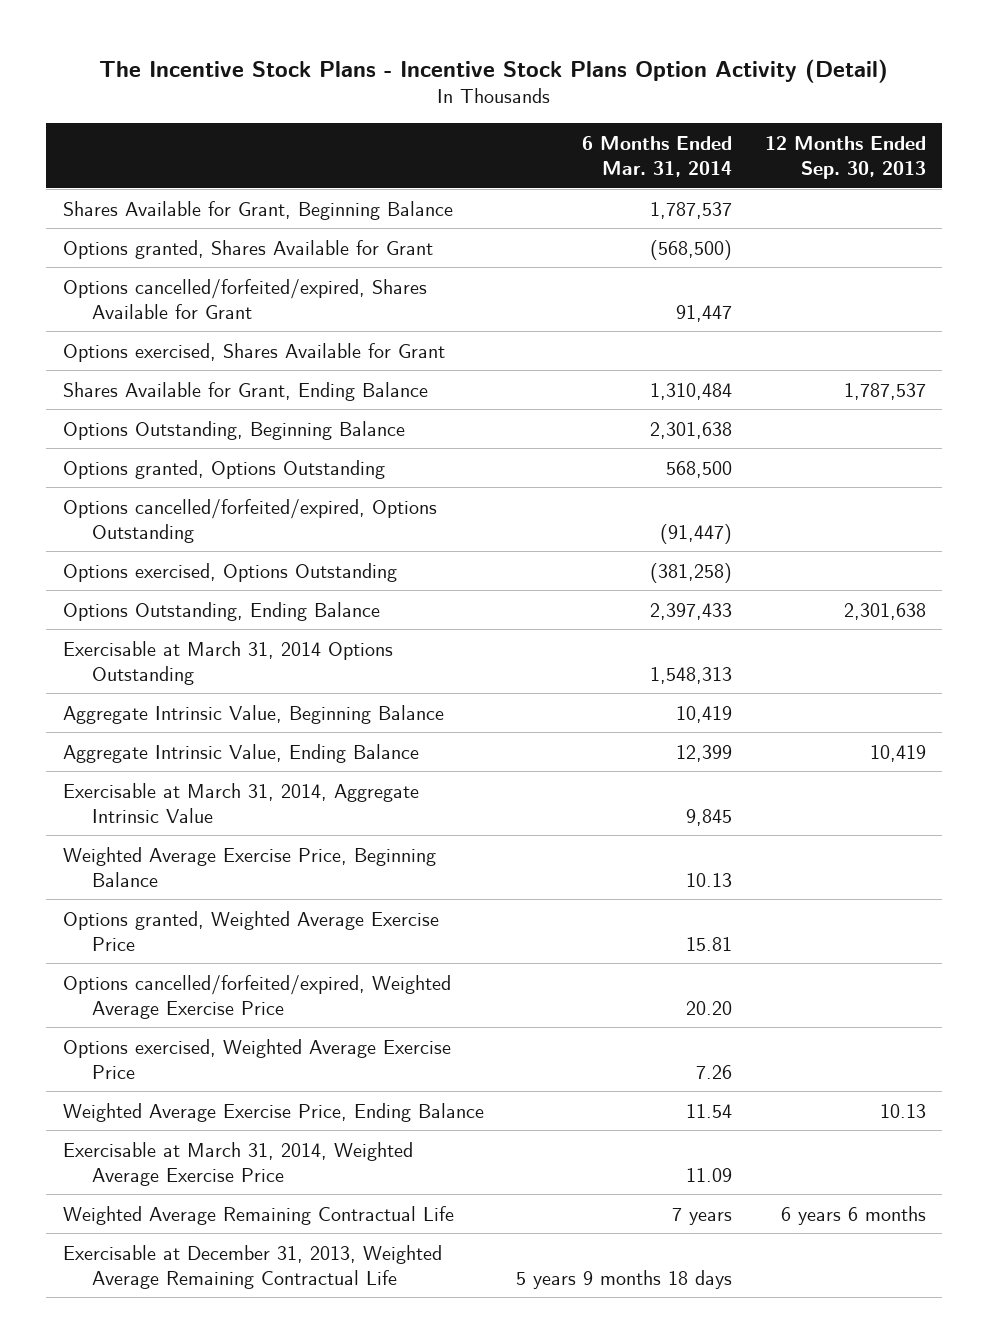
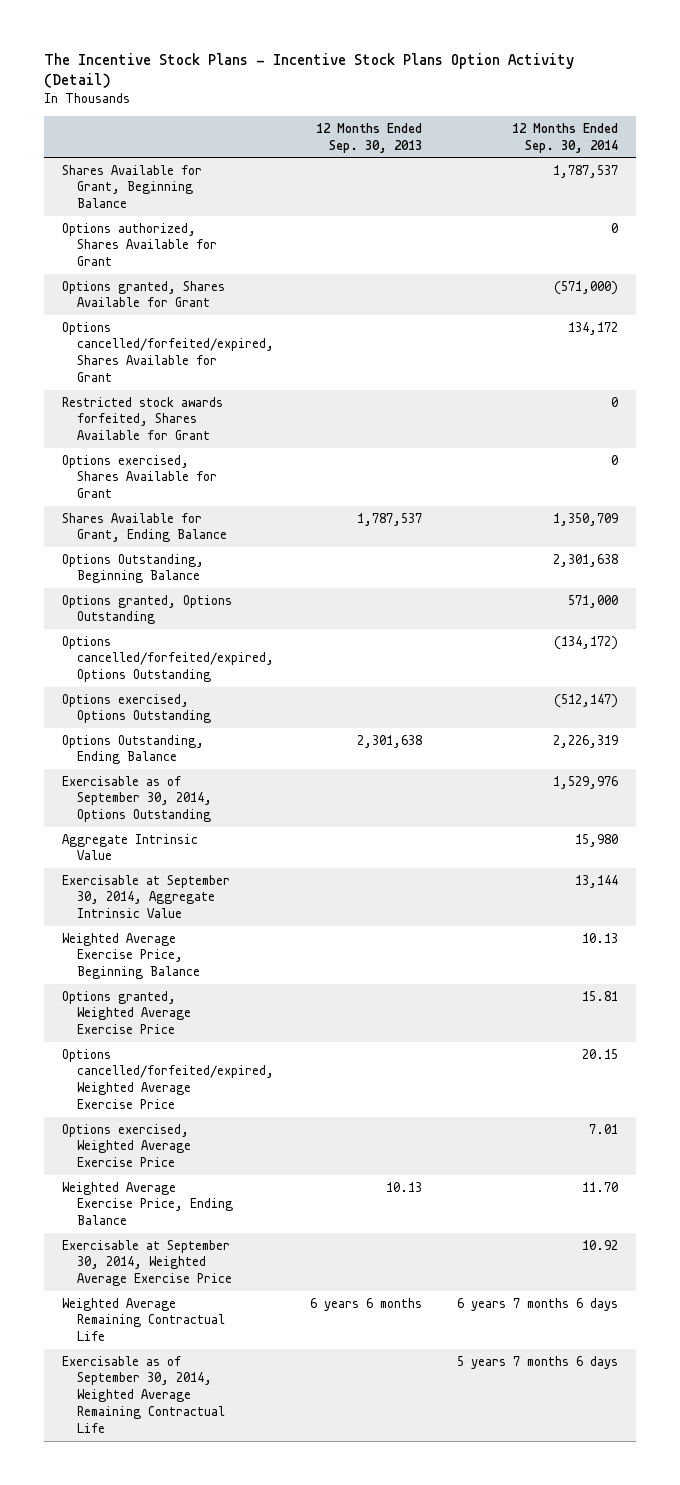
[582,135,733,177] 6 Months Ended Mar. 31, 2014 -> none
none -> [512,122,619,153] 12 Months Ended Sep. 30, 2014
none -> [61,222,218,267] Options authorized, Shares Available for Grant
none -> [61,396,223,441] Restricted stock awards forfeited, Shares Available for Grant
[62,743,419,763] Aggregate Intrinsic Value, Ending Balance -> none
[62,640,393,685] Exercisable at March 31, 2014 Options Outstanding -> [61,775,213,823] Exercisable as of September 30, 2014, Options Outstanding
[62,704,444,724] Aggregate Intrinsic Value, Beginning Balance -> [61,833,198,861] Aggregate Intrinsic Value
[62,782,419,823] Exercisable at March 31, 2014, Aggregate Intrinsic Value -> [61,874,230,919] Exercisable at September 30, 2014, Aggregate Intrinsic Value
[62,1141,413,1186] Exercisable at March 31, 2014, Weighted Average Exercise Price -> [61,1239,233,1287] Exercisable at September 30, 2014, Weighted Average Exercise Price
[62,1244,442,1289] Exercisable at December 31, 2013, Weighted Average Remaining Contractual Life -> [61,1355,226,1433] Exercisable as of September 30, 2014, Weighted Average Remaining Contractual Life

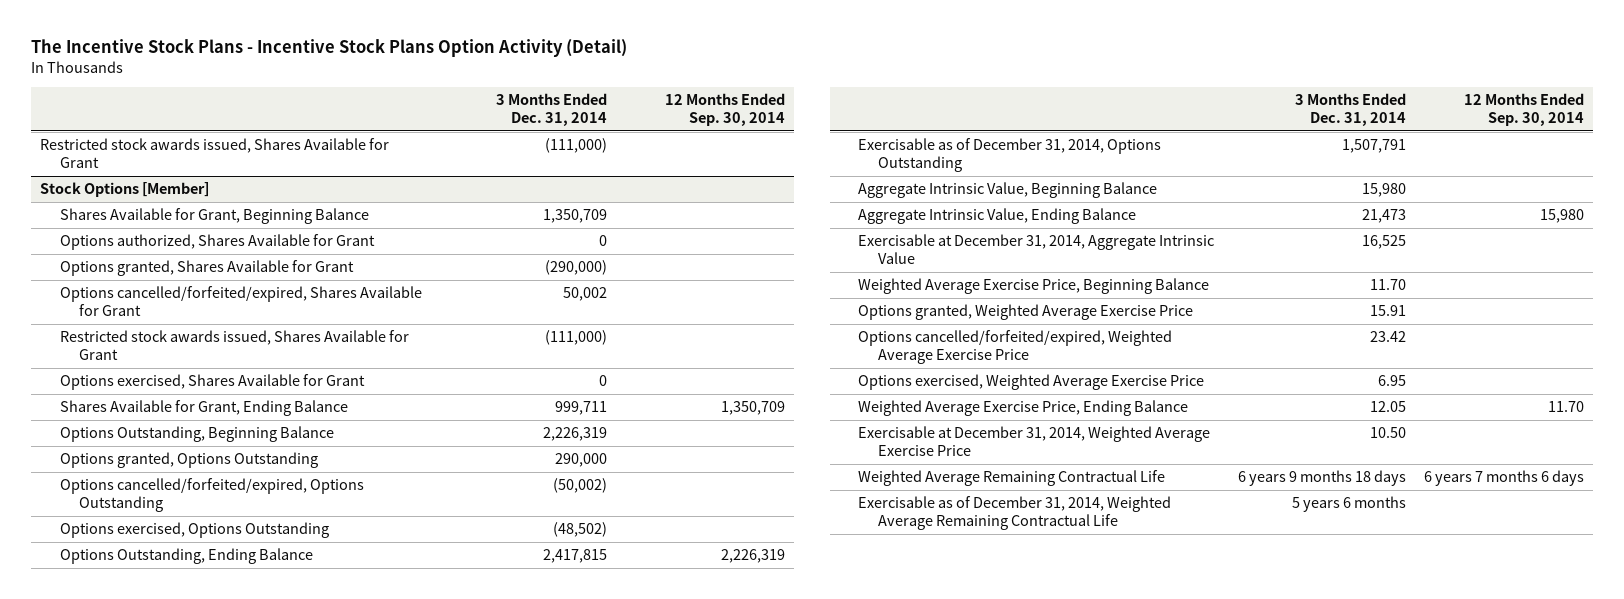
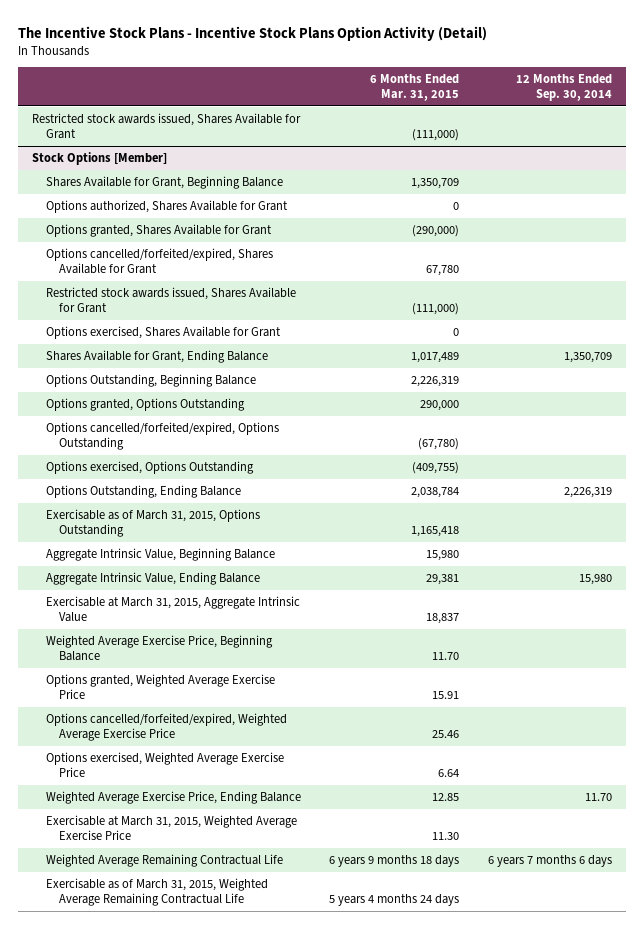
[496,92,608,127] 3 Months Ended Dec. 31, 2014 -> none
none -> [370,74,460,101] 6 Months Ended Mar. 31, 2015
[858,138,1162,173] Exercisable as of December 31, 2014, Options Outstanding -> [45,509,260,537] Exercisable as of March 31, 2015, Options Outstanding
[858,234,1215,265] Exercisable at December 31, 2014, Aggregate Intrinsic Value -> [45,596,300,622] Exercisable at March 31, 2015, Aggregate Intrinsic Value
[858,426,1211,457] Exercisable at December 31, 2014, Weighted Average Exercise Price -> [45,815,297,840] Exercisable at March 31, 2015, Weighted Average Exercise Price
[858,496,1172,531] Exercisable as of December 31, 2014, Weighted Average Remaining Contractual Life -> [45,878,268,906] Exercisable as of March 31, 2015, Weighted Average Remaining Contractual Life

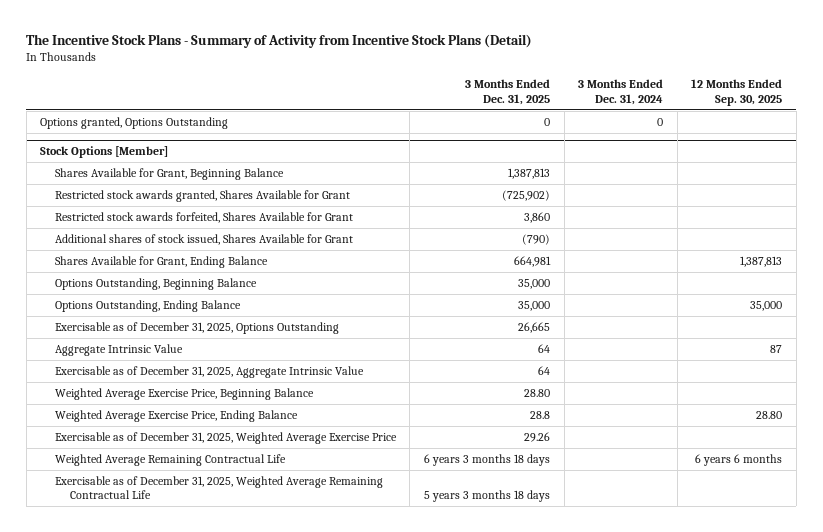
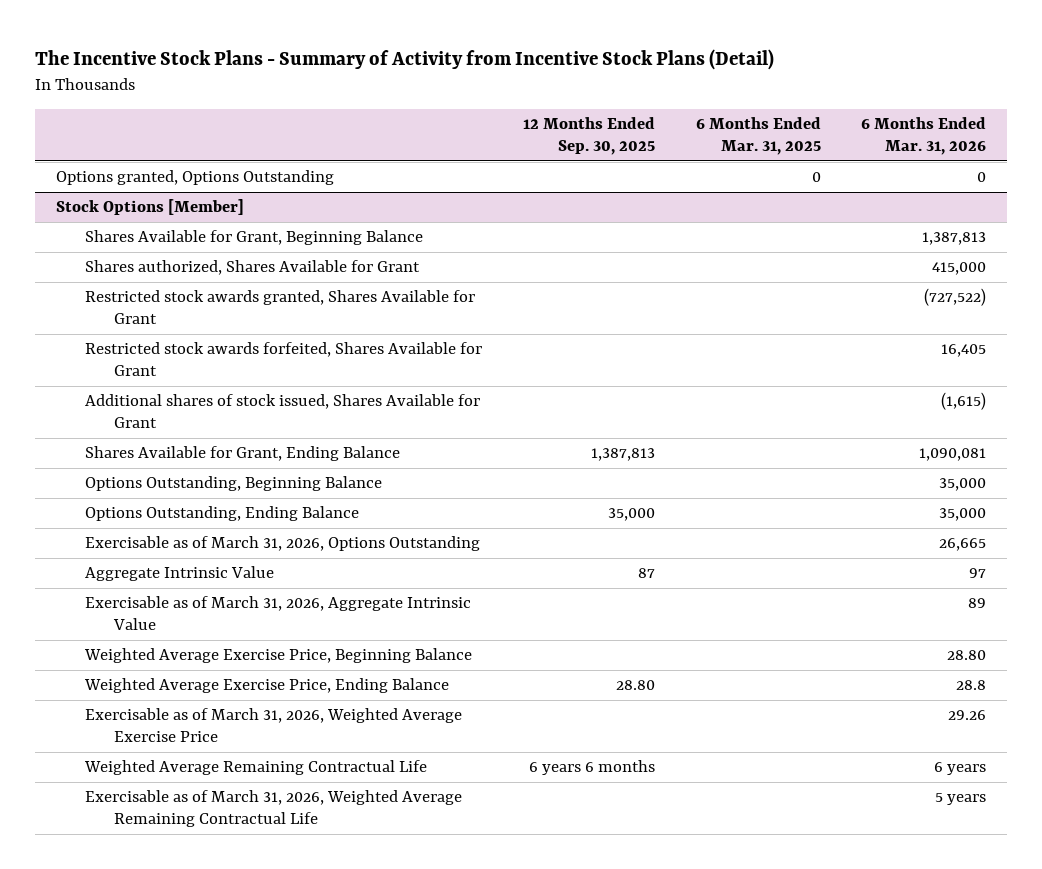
[465,79,551,105] 3 Months Ended Dec. 31, 2025 -> none
[578,79,664,105] 3 Months Ended Dec. 31, 2024 -> none
none -> [695,117,821,156] 6 Months Ended Mar. 31, 2025
none -> [861,117,987,156] 6 Months Ended Mar. 31, 2026
none -> [84,260,420,276] Shares authorized, Shares Available for Grant
[54,322,339,335] Exercisable as of December 31, 2025, Options Outstanding -> [84,536,480,552] Exercisable as of March 31, 2026, Options Outstanding
[54,366,364,379] Exercisable as of December 31, 2025, Aggregate Intrinsic Value -> [84,596,471,631] Exercisable as of March 31, 2026, Aggregate Intrinsic Value
[54,432,397,445] Exercisable as of December 31, 2025, Weighted Average Exercise Price -> [84,708,462,743] Exercisable as of March 31, 2026, Weighted Average Exercise Price
[54,476,383,500] Exercisable as of December 31, 2025, Weighted Average Remaining Contractual Life -> [84,790,462,828] Exercisable as of March 31, 2026, Weighted Average Remaining Contractual Life

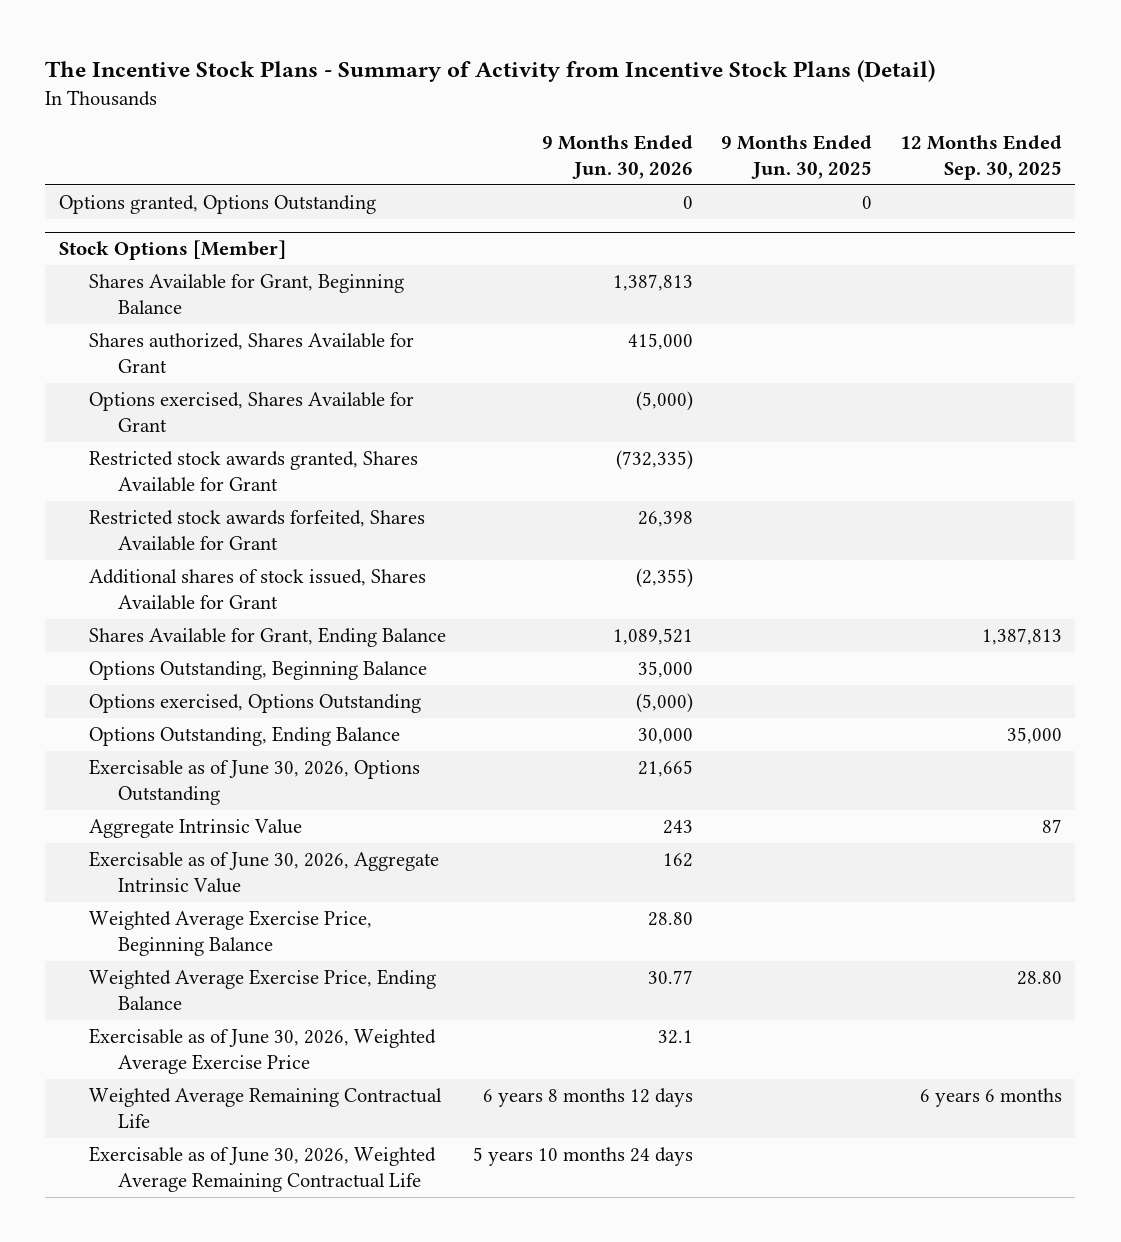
[695,117,821,156] 6 Months Ended Mar. 31, 2025 -> none
[861,117,987,156] 6 Months Ended Mar. 31, 2026 -> none
none -> [542,134,694,179] 9 Months Ended Jun. 30, 2026
none -> [720,134,872,179] 9 Months Ended Jun. 30, 2025
none -> [88,392,414,433] Options exercised, Shares Available for Grant
none -> [88,694,421,714] Options exercised, Options Outstanding
[84,536,480,552] Exercisable as of March 31, 2026, Options Outstanding -> [88,759,420,806] Exercisable as of June 30, 2026, Options Outstanding
[84,596,471,631] Exercisable as of March 31, 2026, Aggregate Intrinsic Value -> [88,851,439,894] Exercisable as of June 30, 2026, Aggregate Intrinsic Value
[84,708,462,743] Exercisable as of March 31, 2026, Weighted Average Exercise Price -> [88,1028,436,1075] Exercisable as of June 30, 2026, Weighted Average Exercise Price
[84,790,462,828] Exercisable as of March 31, 2026, Weighted Average Remaining Contractual Life -> [88,1146,436,1193] Exercisable as of June 30, 2026, Weighted Average Remaining Contractual Life

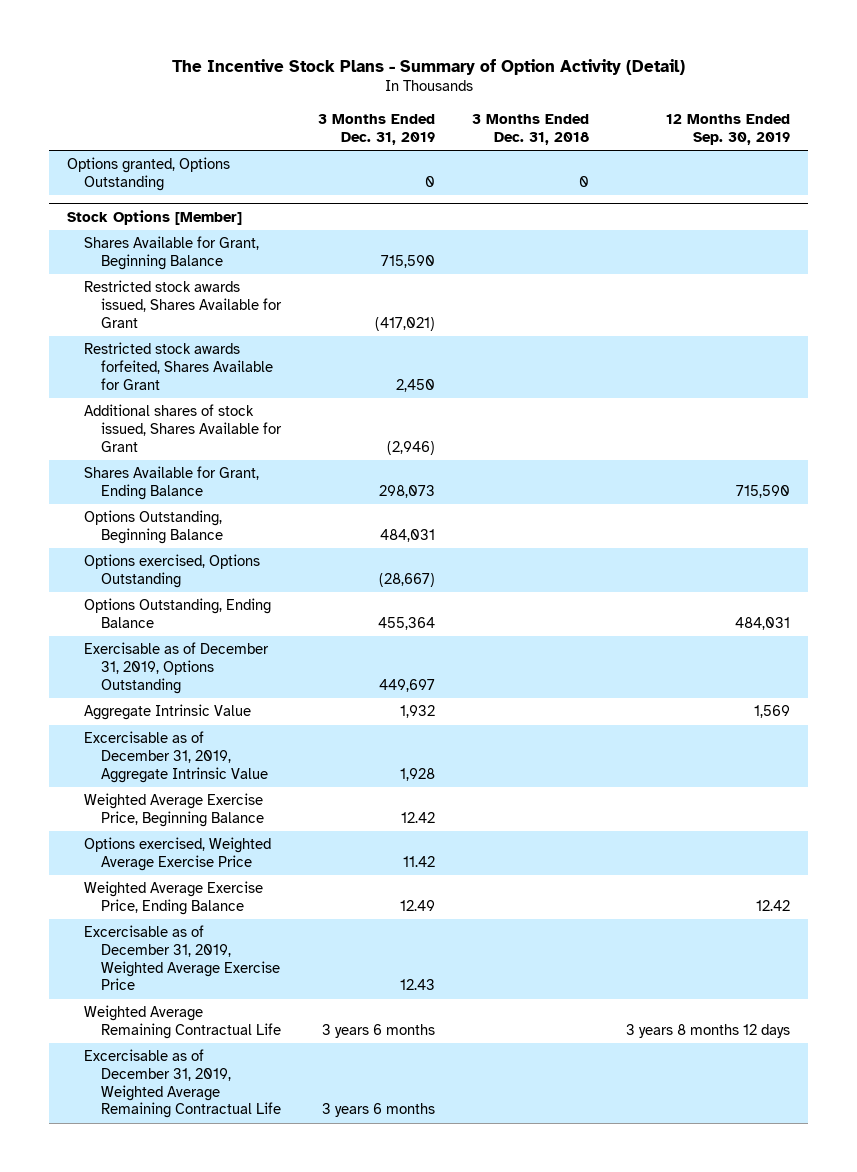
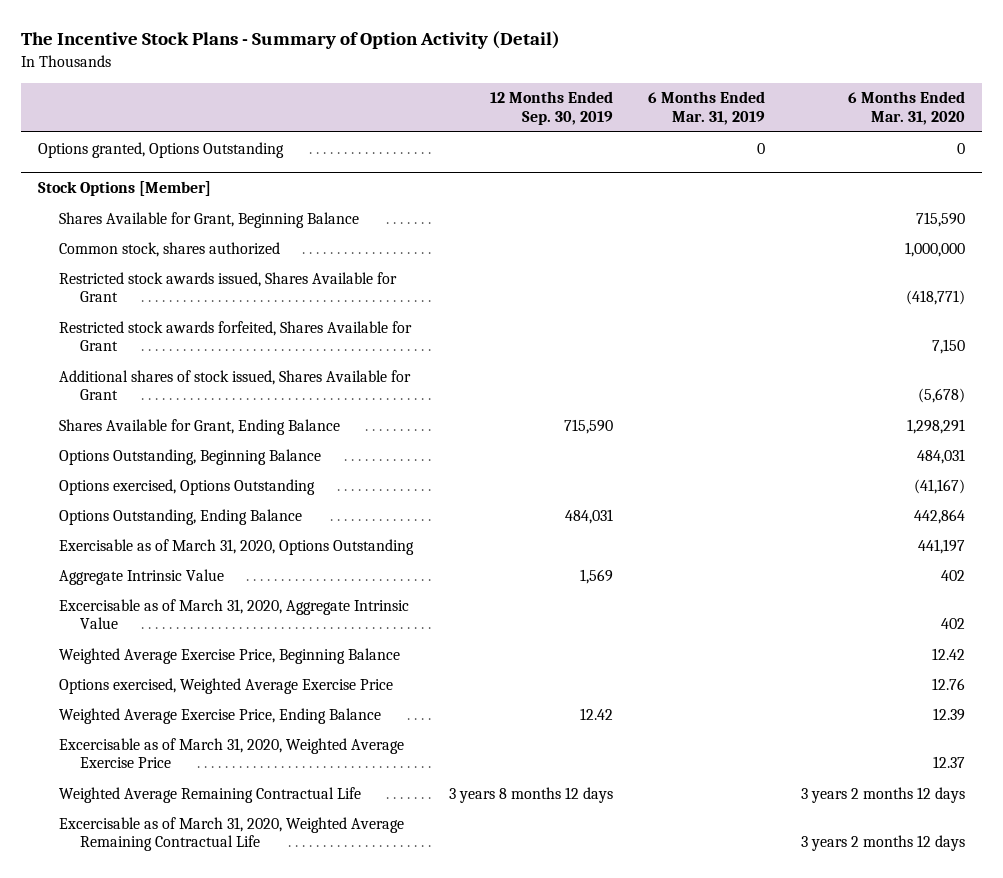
[317,114,435,146] 3 Months Ended Dec. 31, 2019 -> none
[471,114,589,146] 3 Months Ended Dec. 31, 2018 -> none
none -> [648,91,766,125] 6 Months Ended Mar. 31, 2019
none -> [847,91,965,125] 6 Months Ended Mar. 31, 2020
none -> [59,241,281,257] Common stock, shares authorized
[84,642,270,694] Exercisable as of December 31, 2019, Options Outstanding -> [59,538,415,555] Exercisable as of March 31, 2020, Options Outstanding
[84,731,269,783] Excercisable as of December 31, 2019, Aggregate Intrinsic Value -> [59,598,410,630] Excercisable as of March 31, 2020, Aggregate Intrinsic Value
[84,925,281,991] Excercisable as of December 31, 2019, Weighted Average Exercise Price -> [59,737,405,769] Excercisable as of March 31, 2020, Weighted Average Exercise Price
[84,1049,282,1119] Excercisable as of December 31, 2019, Weighted Average Remaining Contractual Life -> [59,816,405,852] Excercisable as of March 31, 2020, Weighted Average Remaining Contractual Life

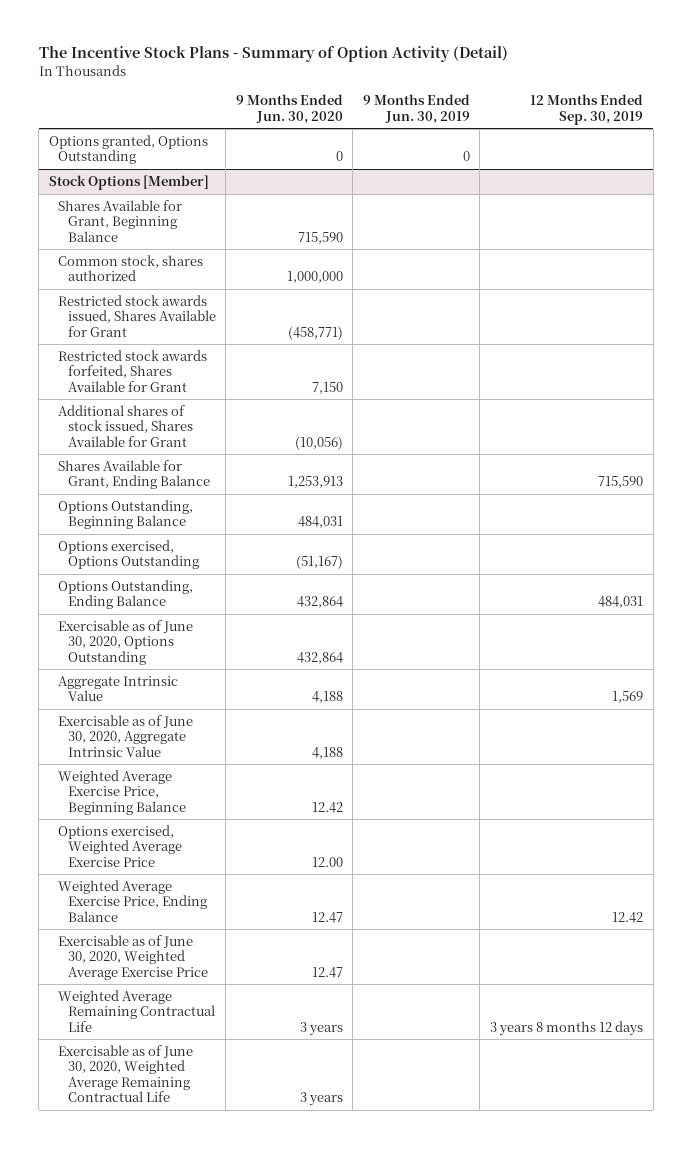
[648,91,766,125] 6 Months Ended Mar. 31, 2019 -> none
[847,91,965,125] 6 Months Ended Mar. 31, 2020 -> none
none -> [235,94,343,124] 9 Months Ended Jun. 30, 2020
none -> [362,94,470,124] 9 Months Ended Jun. 30, 2019
[59,538,415,555] Exercisable as of March 31, 2020, Options Outstanding -> [58,620,194,665] Exercisable as of June 30, 2020, Options Outstanding
[59,598,410,630] Excercisable as of March 31, 2020, Aggregate Intrinsic Value -> [58,715,194,757] Exercisable as of June 30, 2020, Aggregate Intrinsic Value
[59,737,405,769] Excercisable as of March 31, 2020, Weighted Average Exercise Price -> [58,935,208,980] Exercisable as of June 30, 2020, Weighted Average Exercise Price
[59,816,405,852] Excercisable as of March 31, 2020, Weighted Average Remaining Contractual Life -> [58,1045,194,1102] Exercisable as of June 30, 2020, Weighted Average Remaining Contractual Life

